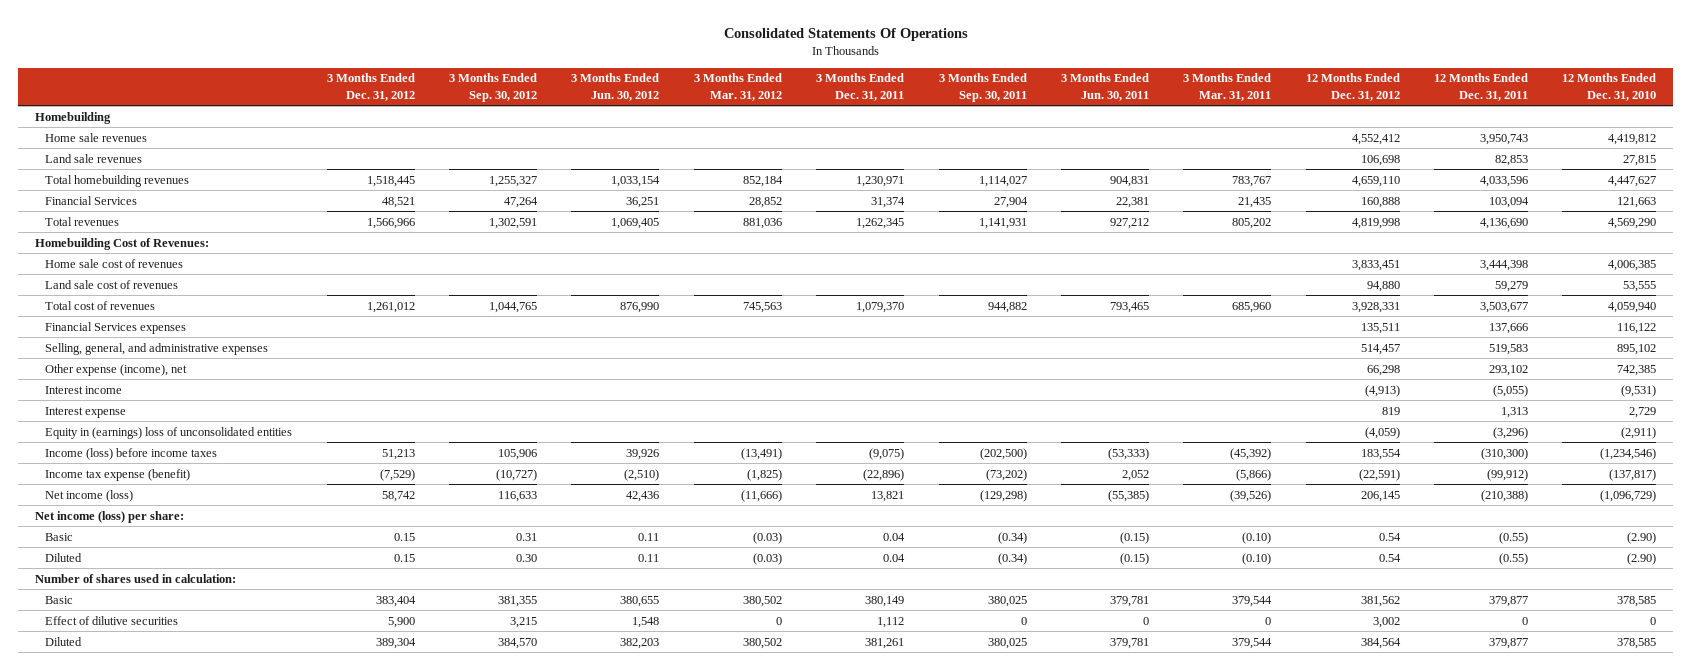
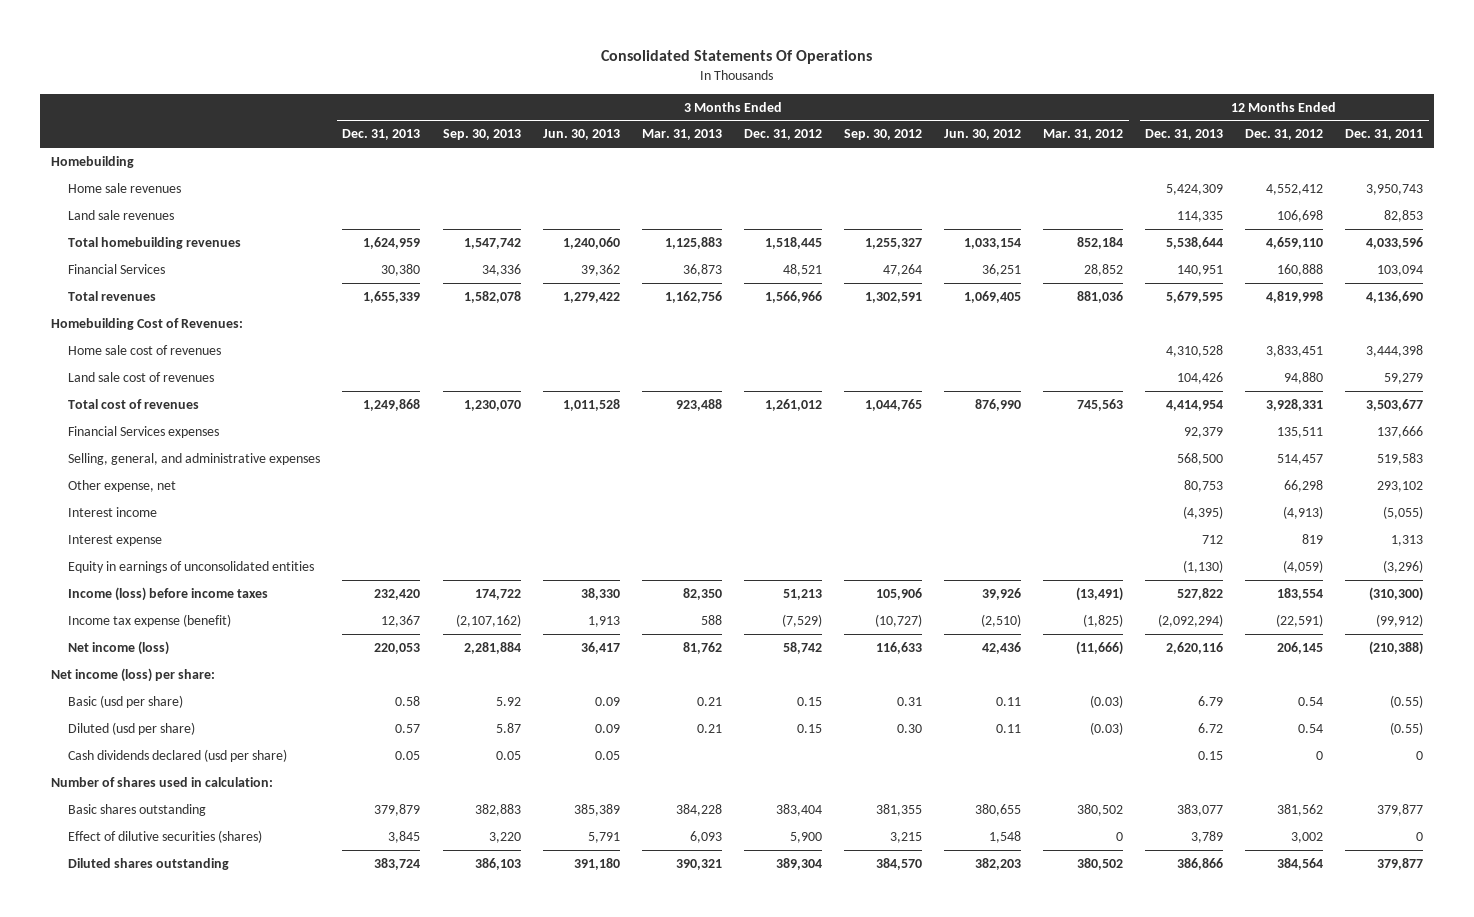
[816,73,905,101] 3 Months Ended Dec. 31, 2011 -> none
[938,73,1027,102] 3 Months Ended Sep. 30, 2011 -> none
[1060,73,1149,101] 3 Months Ended Jun. 30, 2011 -> none
[1183,73,1272,101] 3 Months Ended Mar. 31, 2011 -> none
[1562,73,1657,101] 12 Months Ended Dec. 31, 2010 -> none
none -> [342,129,421,141] Dec. 31, 2013
none -> [442,129,521,141] Sep. 30, 2013
none -> [542,129,620,141] Jun. 30, 2013
none -> [641,129,722,141] Mar. 31, 2013
none -> [1145,129,1224,141] Dec. 31, 2013
[45,363,188,376] Other expense (income), net -> [68,479,177,492] Other expense, net
[45,426,293,439] Equity in (earnings) loss of unconsolidated entities -> [68,560,315,573] Equity in earnings of unconsolidated entities
[45,532,74,541] Basic -> [68,694,184,708] Basic (usd per share)
[45,552,83,562] Diluted -> [68,721,196,735] Diluted (usd per share)
none -> [68,748,288,762] Cash dividends declared (usd per share)
[45,595,74,604] Basic -> [68,803,207,816] Basic shares outstanding
[45,615,179,625] Effect of dilutive securities -> [68,829,263,843] Effect of dilutive securities (shares)
[45,636,83,646] Diluted -> [68,857,230,870] Diluted shares outstanding

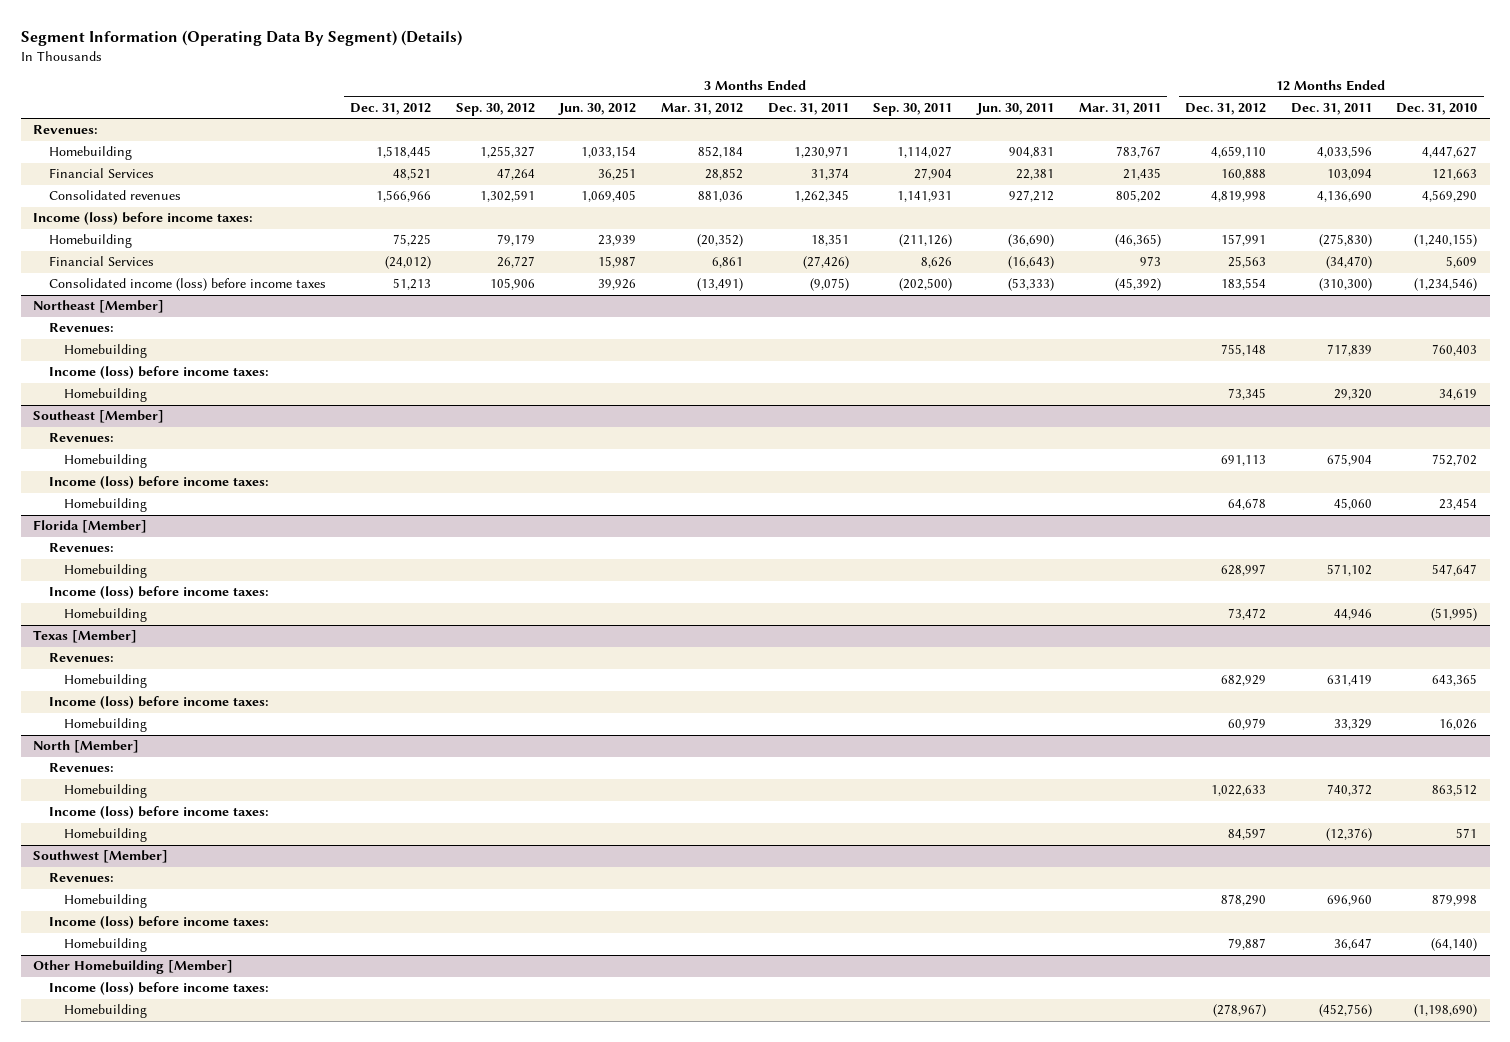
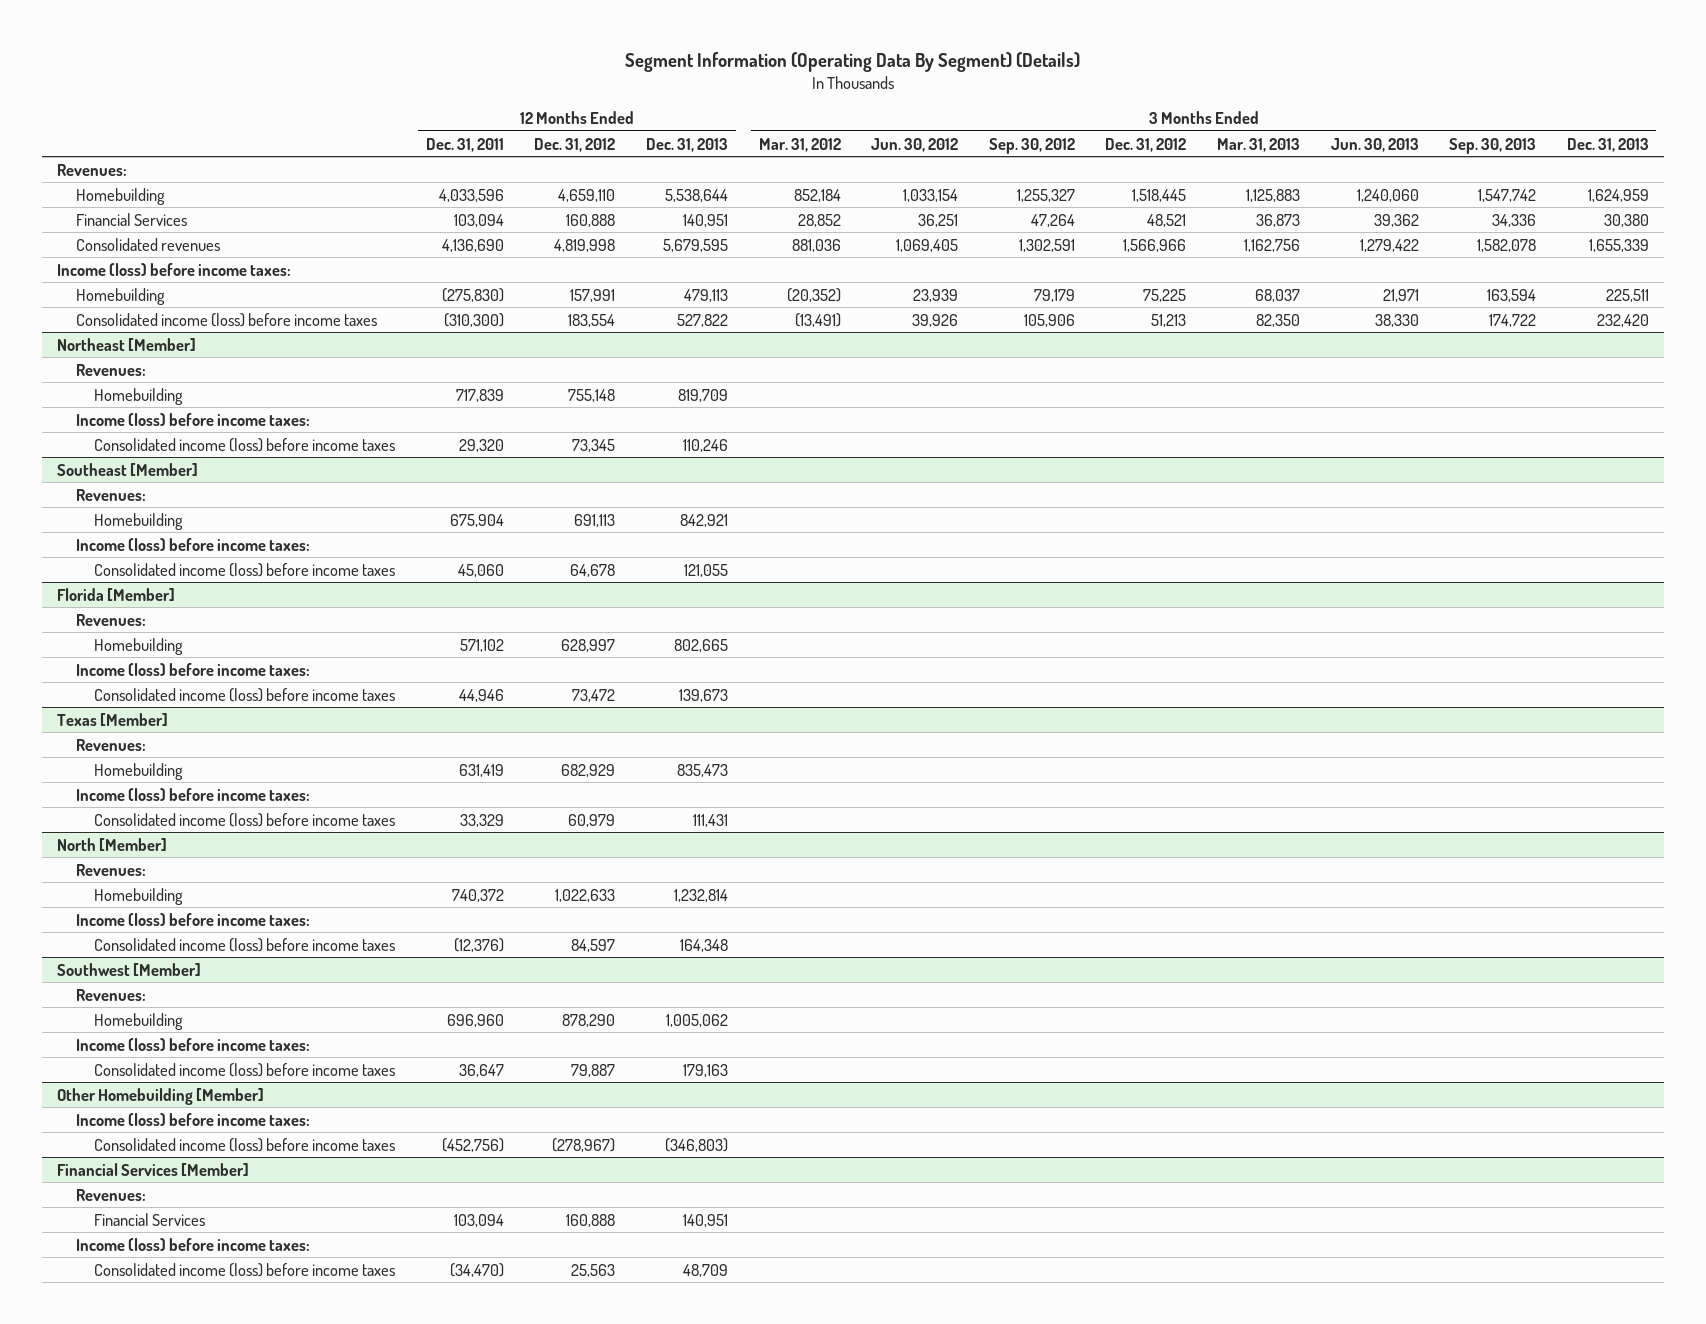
[767,102,849,115] Dec. 31, 2011 -> none
[873,102,953,116] Sep. 30, 2011 -> none
[975,102,1054,115] Jun. 30, 2011 -> none
[1078,102,1161,115] Mar. 31, 2011 -> none
[1396,102,1478,115] Dec. 31, 2010 -> none
none -> [645,137,728,152] Dec. 31, 2013
none -> [1217,137,1301,152] Mar. 31, 2013
none -> [1330,137,1419,152] Jun. 30, 2013
none -> [1449,137,1537,154] Sep. 30, 2013
none -> [1566,137,1649,152] Dec. 31, 2013
[48,256,154,267] Financial Services -> none
[64,388,148,403] Homebuilding -> [94,437,396,452] Consolidated income (loss) before income taxes
[64,498,148,513] Homebuilding -> [94,562,396,577] Consolidated income (loss) before income taxes
[64,608,148,623] Homebuilding -> [94,687,396,702] Consolidated income (loss) before income taxes
[64,718,148,733] Homebuilding -> [94,812,396,827] Consolidated income (loss) before income taxes
[64,828,148,843] Homebuilding -> [94,937,396,952] Consolidated income (loss) before income taxes
[64,938,148,953] Homebuilding -> [94,1062,396,1077] Consolidated income (loss) before income taxes
[64,1004,148,1019] Homebuilding -> [94,1137,396,1152] Consolidated income (loss) before income taxes
none -> [57,1162,250,1176] Financial Services [Member]
none -> [75,1188,146,1201] Revenues:
none -> [94,1212,206,1226] Financial Services
none -> [75,1237,310,1251] Income (loss) before income taxes:
none -> [94,1262,396,1277] Consolidated income (loss) before income taxes

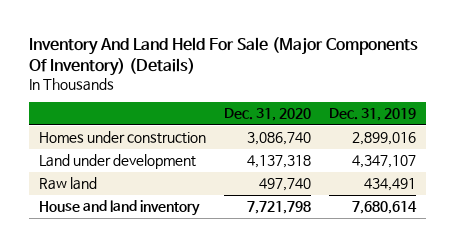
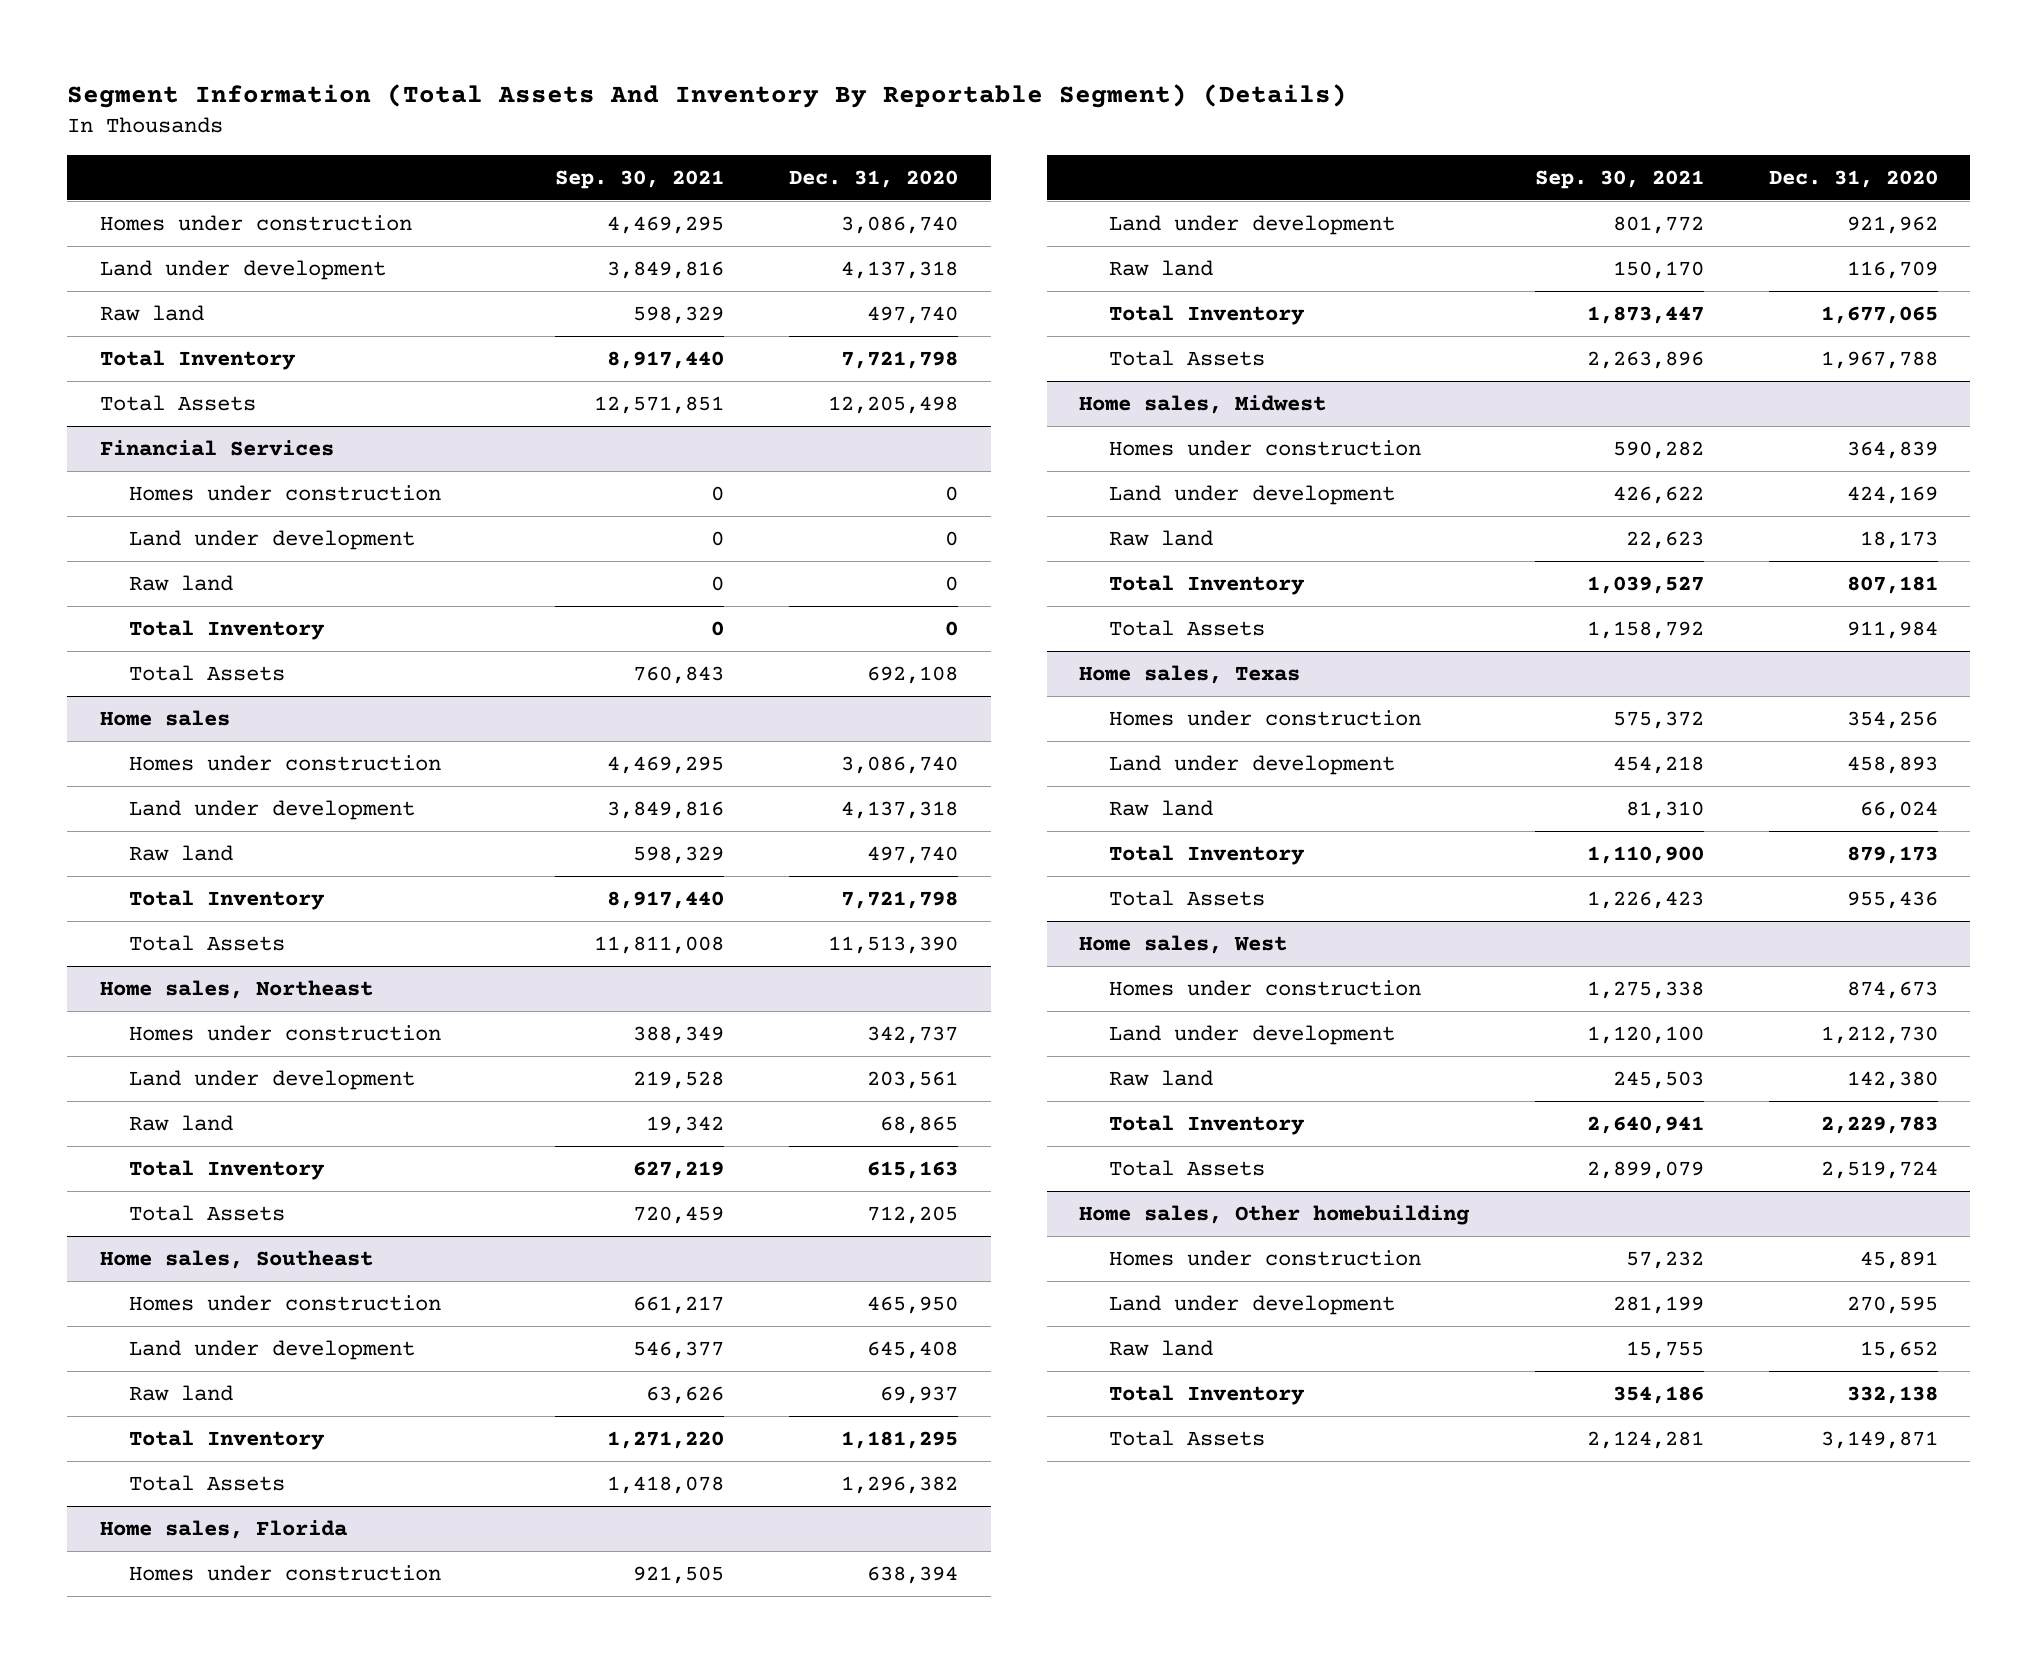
[29,37,419,76] Inventory And Land Held For Sale (Major Components Of Inventory) (Details) -> [67,84,1348,109] Segment Information (Total Assets And Inventory By Reportable Segment) (Details)
[329,108,417,122] Dec. 31, 2019 -> none
none -> [554,169,724,189] Sep. 30, 2021
[38,200,200,217] House and land inventory -> [99,349,296,370] Total Inventory
none -> [99,394,256,411] Total Assets
none -> [99,439,334,456] Financial Services
none -> [128,484,441,501] Homes under construction
none -> [128,529,415,550] Land under development
none -> [128,574,233,591] Raw land
none -> [128,619,325,640] Total Inventory
none -> [128,664,285,681] Total Assets
none -> [99,709,230,726] Home sales
none -> [128,754,441,771] Homes under construction
none -> [128,799,415,820] Land under development
none -> [128,844,233,861] Raw land
none -> [128,889,325,910] Total Inventory
none -> [128,934,285,951] Total Assets
none -> [99,979,373,999] Home sales, Northeast
none -> [128,1024,441,1041] Homes under construction
none -> [128,1069,415,1090] Land under development
none -> [128,1114,233,1131] Raw land
none -> [128,1159,325,1180] Total Inventory
none -> [128,1204,285,1221] Total Assets
none -> [99,1249,373,1269] Home sales, Southeast
none -> [128,1294,441,1311] Homes under construction
none -> [128,1339,415,1360] Land under development
none -> [128,1384,233,1401] Raw land
none -> [128,1429,325,1450] Total Inventory
none -> [128,1474,285,1491] Total Assets
none -> [99,1519,347,1539] Home sales, Florida
none -> [128,1564,441,1581] Homes under construction
none -> [1108,214,1395,235] Land under development
none -> [1108,259,1213,276] Raw land
none -> [1108,304,1305,325] Total Inventory
none -> [1108,349,1265,366] Total Assets
none -> [1079,394,1327,414] Home sales, Midwest
none -> [1108,439,1421,456] Homes under construction
none -> [1108,484,1395,505] Land under development
none -> [1108,529,1213,546] Raw land
none -> [1108,574,1305,595] Total Inventory
none -> [1108,619,1265,636] Total Assets
none -> [1079,664,1301,684] Home sales, Texas
none -> [1108,709,1421,726] Homes under construction
none -> [1108,754,1395,775] Land under development
none -> [1108,799,1213,816] Raw land
none -> [1108,844,1305,865] Total Inventory
none -> [1108,889,1265,906] Total Assets
none -> [1079,934,1288,954] Home sales, West
none -> [1108,979,1421,996] Homes under construction
none -> [1108,1024,1395,1045] Land under development
none -> [1108,1069,1213,1086] Raw land
none -> [1108,1114,1305,1135] Total Inventory
none -> [1108,1159,1265,1176] Total Assets
none -> [1079,1204,1471,1225] Home sales, Other homebuilding
none -> [1108,1249,1421,1266] Homes under construction
none -> [1108,1294,1395,1315] Land under development
none -> [1108,1339,1213,1356] Raw land
none -> [1108,1384,1305,1405] Total Inventory
none -> [1108,1429,1265,1446] Total Assets

